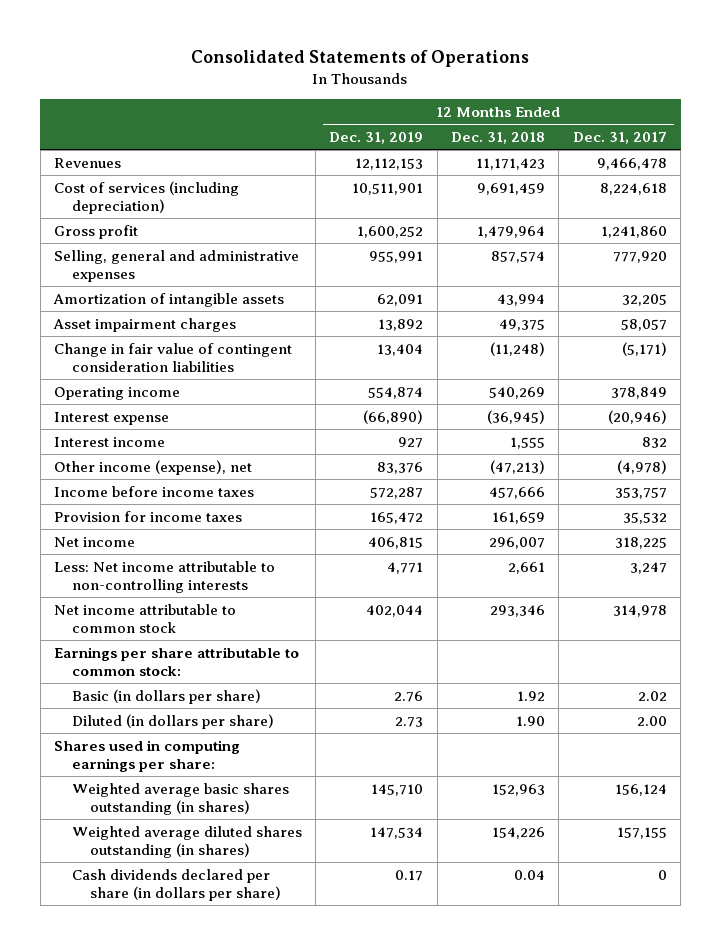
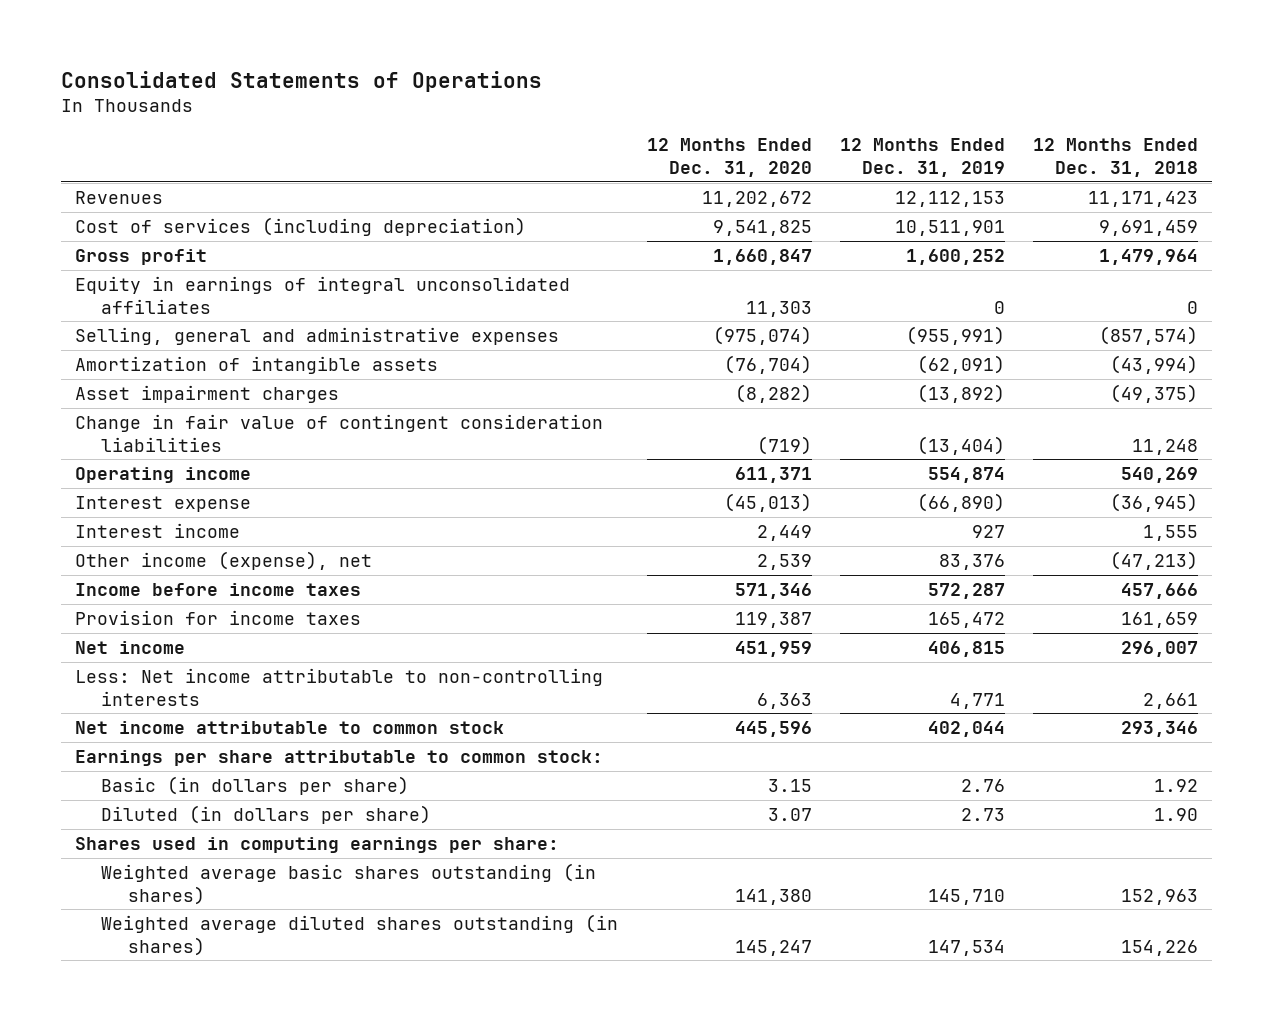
[572,131,667,144] Dec. 31, 2017 -> none
none -> [646,138,812,177] 12 Months Ended Dec. 31, 2020
none -> [74,275,570,314] Equity in earnings of integral unconsolidated affiliates
[369,250,424,263] 955,991 -> [905,325,1005,345] (955,991)
[491,250,546,263] 857,574 -> [1099,325,1199,345] (857,574)
[377,293,424,306] 62,091 -> [916,354,1005,374] (62,091)
[497,293,546,306] 43,994 -> [1110,354,1199,374] (43,994)
[378,318,424,331] 13,892 -> [916,383,1005,403] (13,892)
[499,318,546,331] 49,375 -> [1110,383,1199,403] (49,375)
[377,343,424,356] 13,404 -> [916,435,1005,455] (13,404)
[490,341,546,356] (11,248) -> [1132,438,1199,455] 11,248
[71,868,281,902] Cash dividends declared per share (in dollars per share) -> none

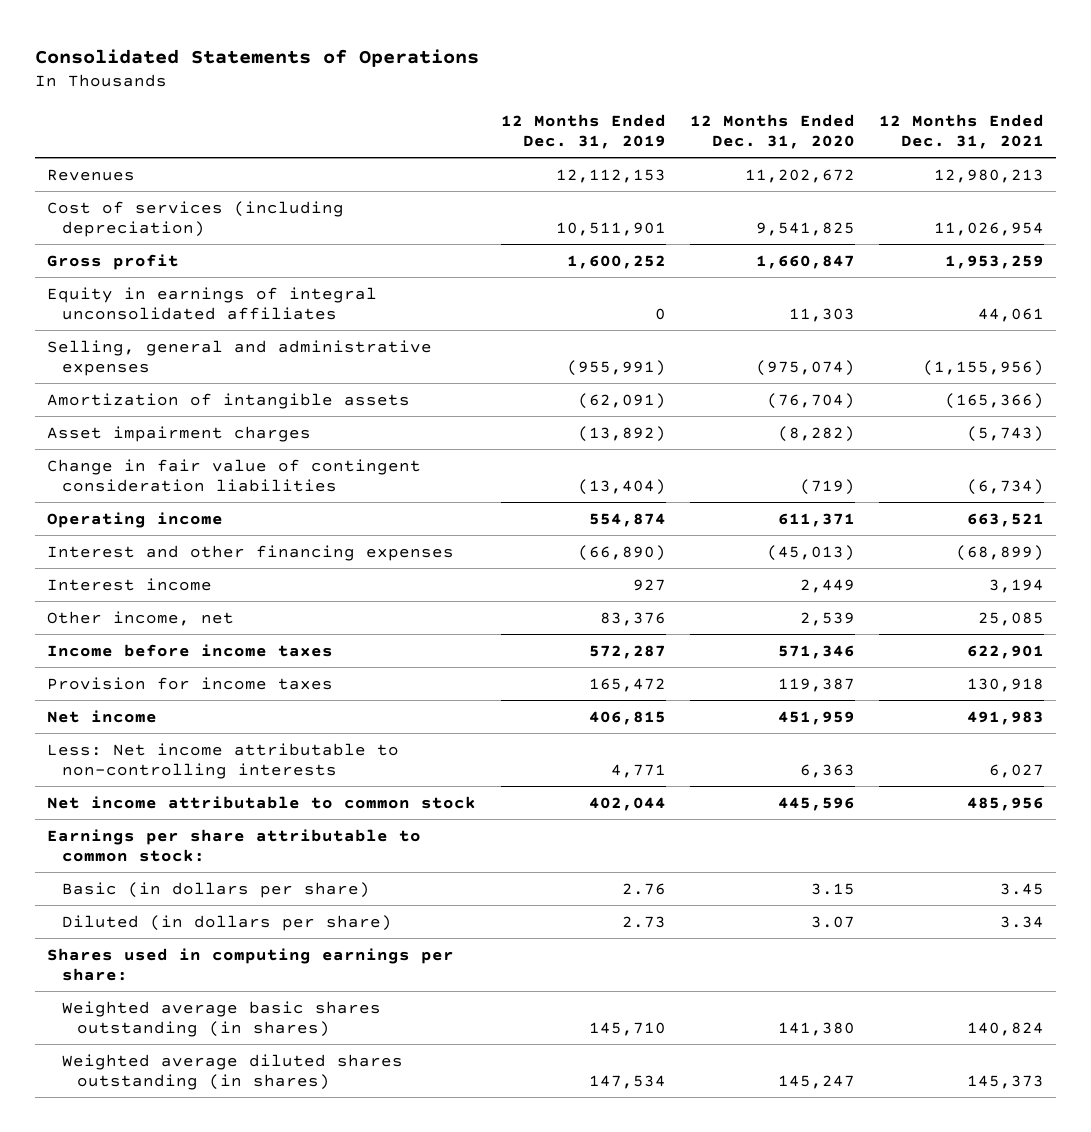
[1033,138,1199,177] 12 Months Ended Dec. 31, 2018 -> none
none -> [879,113,1045,149] 12 Months Ended Dec. 31, 2021
[74,495,251,512] Interest expense -> [47,544,455,561] Interest and other financing expenses
[74,550,372,570] Other income (expense), net -> [47,610,235,626] Other income, net

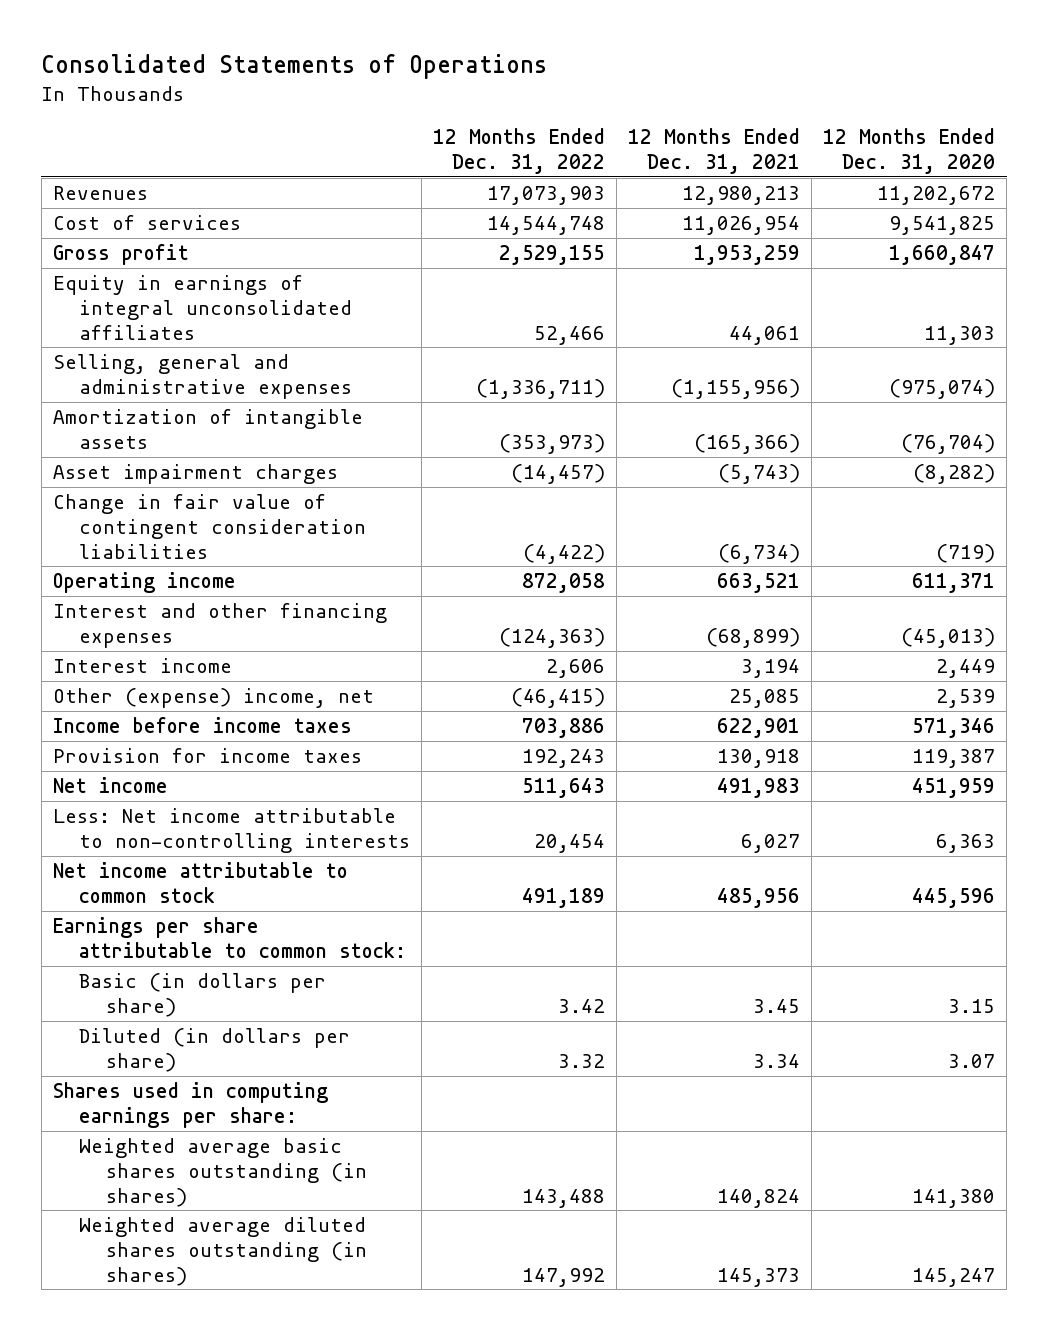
[500,113,666,149] 12 Months Ended Dec. 31, 2019 -> none
none -> [433,128,606,175] 12 Months Ended Dec. 31, 2022
[47,200,345,237] Cost of services (including depreciation) -> [52,215,241,231] Cost of services
[47,610,235,626] Other income, net -> [52,688,374,709] Other (expense) income, net

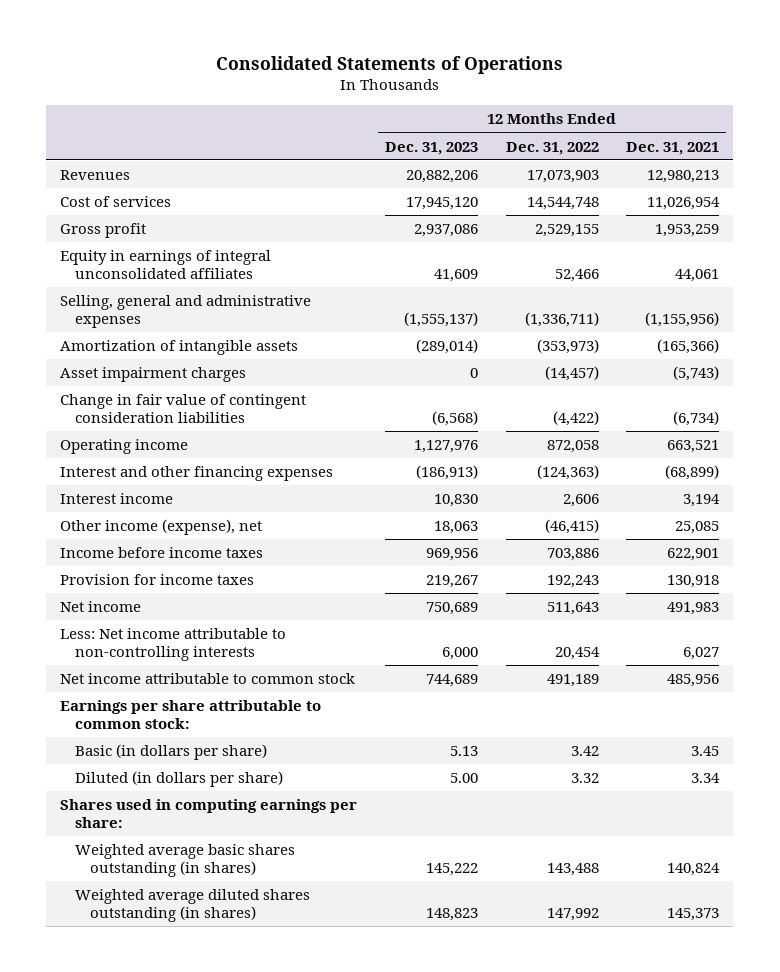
[823,128,996,175] 12 Months Ended Dec. 31, 2020 -> none
none -> [384,141,478,155] Dec. 31, 2023
[52,688,374,709] Other (expense) income, net -> [60,519,263,536] Other income (expense), net

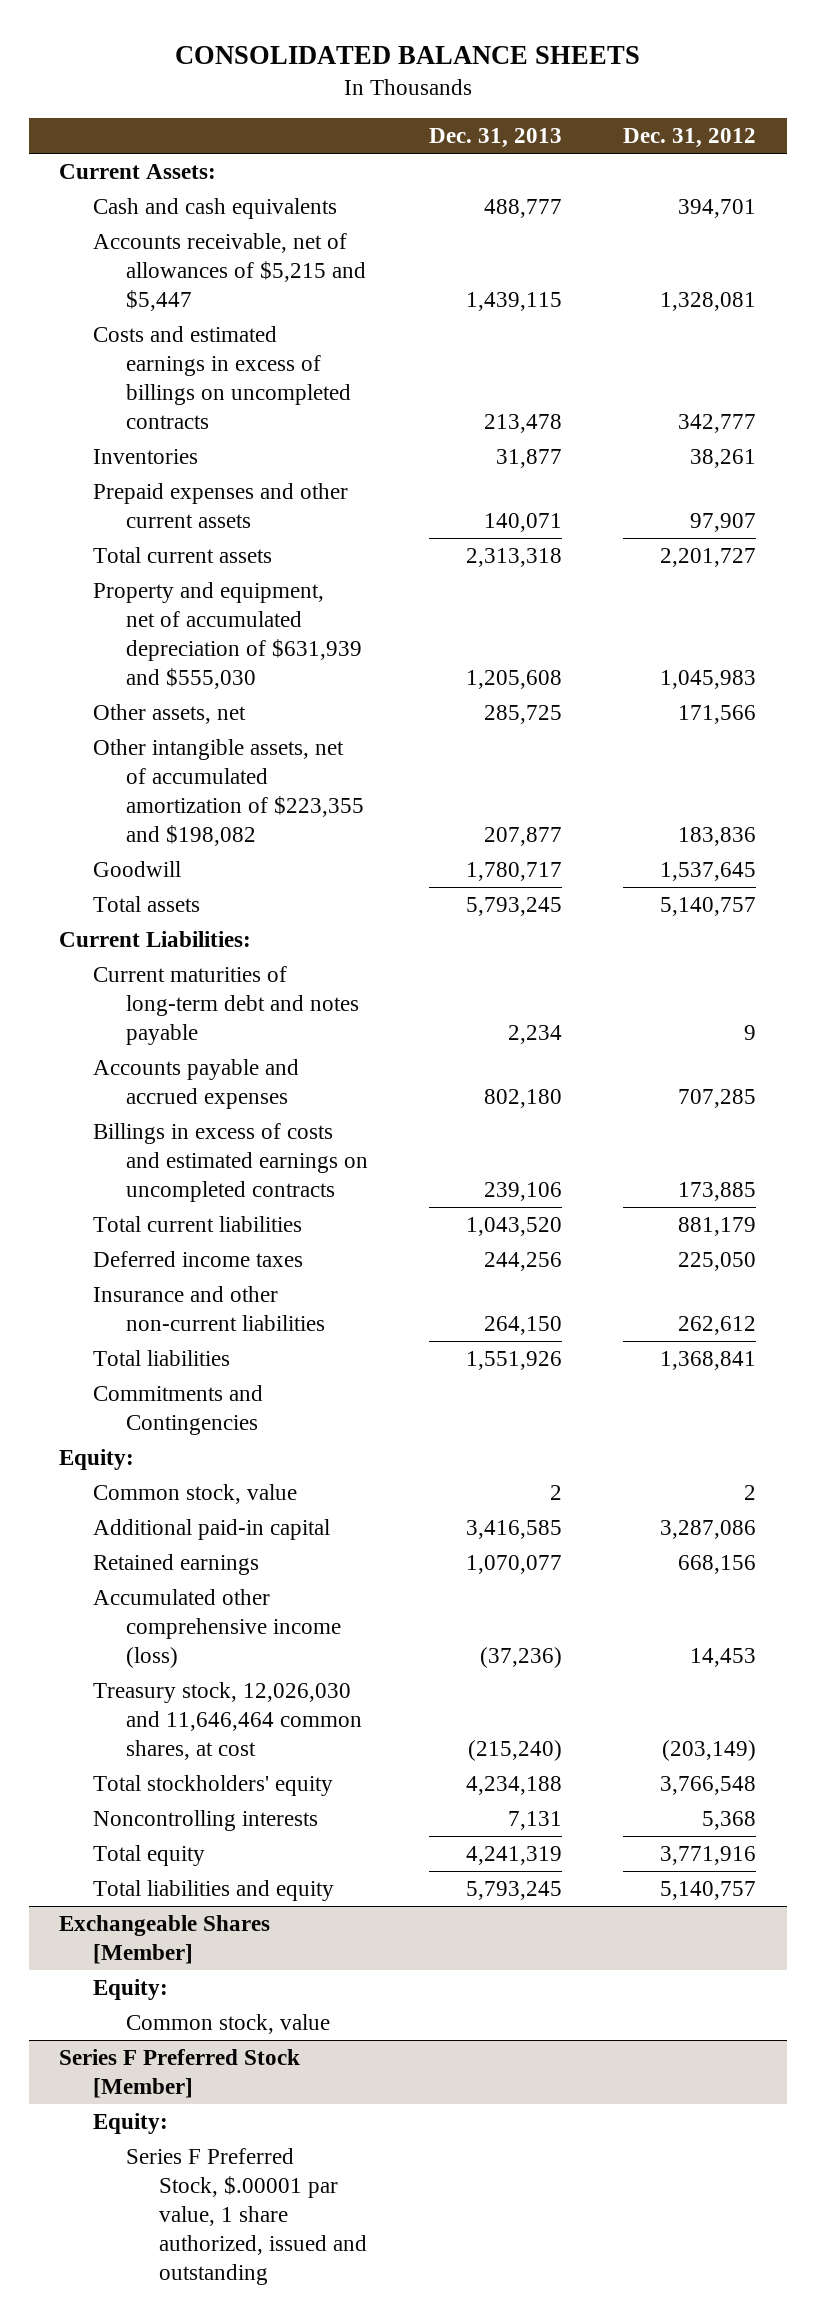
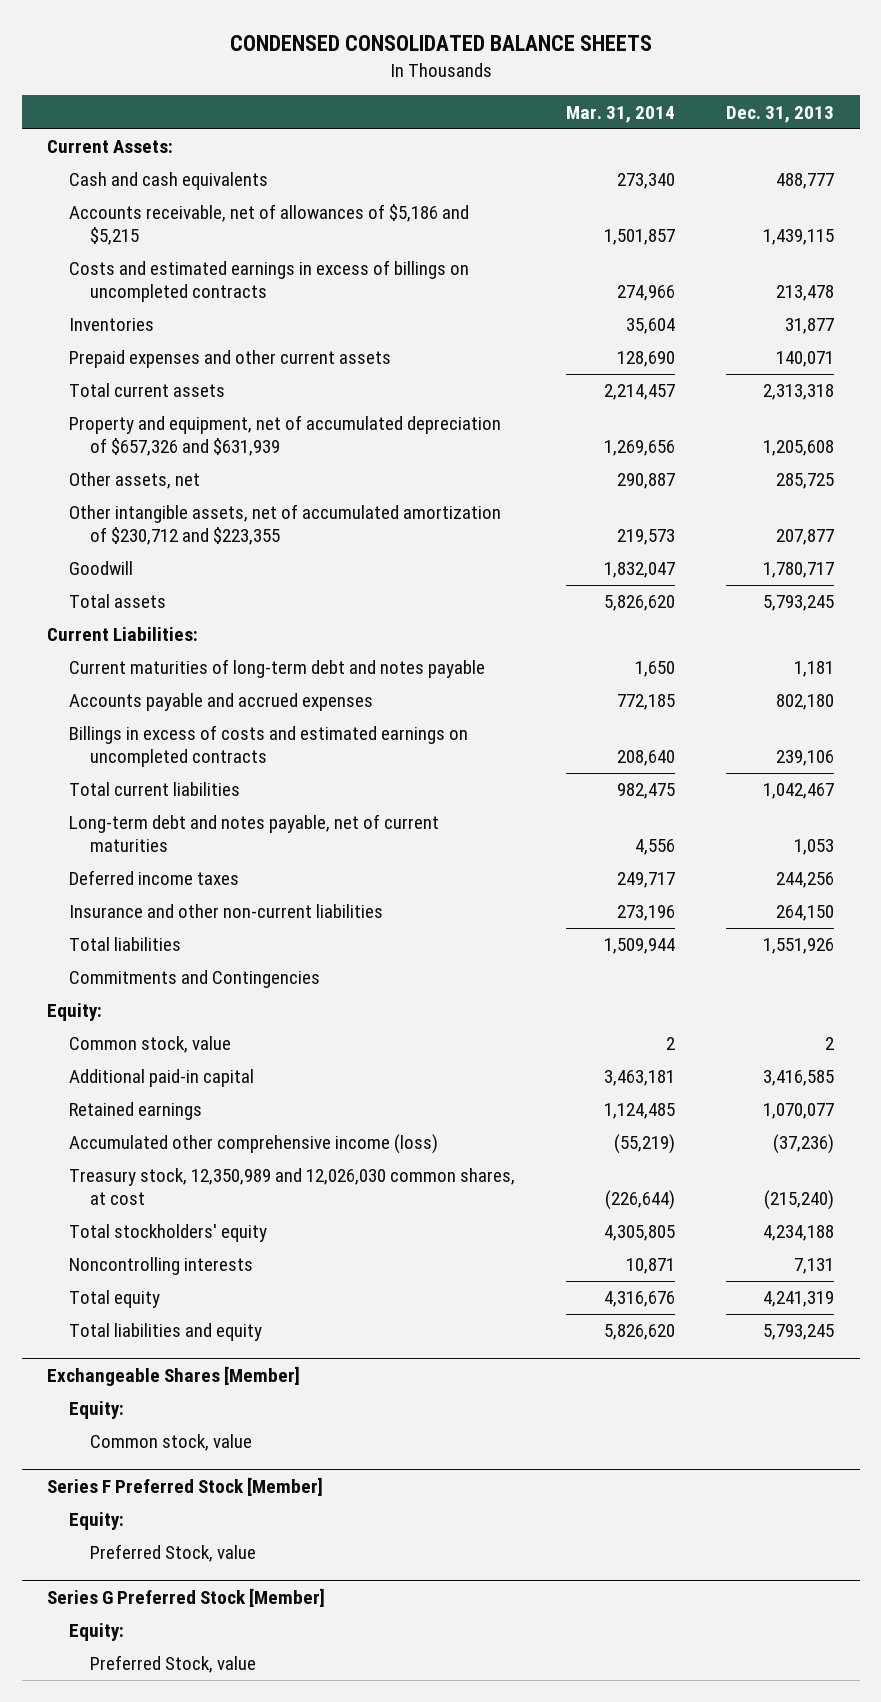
[174,46,640,65] CONSOLIDATED BALANCE SHEETS -> [229,35,652,52] CONDENSED CONSOLIDATED BALANCE SHEETS
[623,128,757,149] Dec. 31, 2012 -> none
none -> [566,105,676,123] Mar. 31, 2014
[92,232,367,312] Accounts receivable, net of allowances of $5,215 and $5,447 -> [68,204,469,246] Accounts receivable, net of allowances of $5,186 and $5,215
[92,581,363,690] Property and equipment, net of accumulated depreciation of $631,939 and $555,030 -> [68,415,501,457] Property and equipment, net of accumulated depreciation of $657,326 and $631,939
[92,738,365,847] Other intangible assets, net of accumulated amortization of $223,355 and $198,082 -> [68,504,501,546] Other intangible assets, net of accumulated amortization of $230,712 and $223,355
[508,1025,563,1045] 2,234 -> [794,661,835,678] 1,181
[466,1216,563,1236] 1,043,520 -> [763,783,835,800] 1,042,467
none -> [68,814,439,853] Long-term debt and notes payable, net of current maturities
[92,1681,363,1761] Treasury stock, 12,026,030 and 11,646,464 common shares, at cost -> [68,1168,515,1206] Treasury stock, 12,350,989 and 12,026,030 common shares, at cost
[126,2147,368,2286] Series F Preferred Stock, $.00001 par value, 1 share authorized, issued and outstanding -> [90,1544,257,1563] Preferred Stock, value
none -> [47,1587,326,1607] Series G Preferred Stock [Member]
none -> [68,1623,124,1642] Equity:
none -> [90,1655,257,1674] Preferred Stock, value

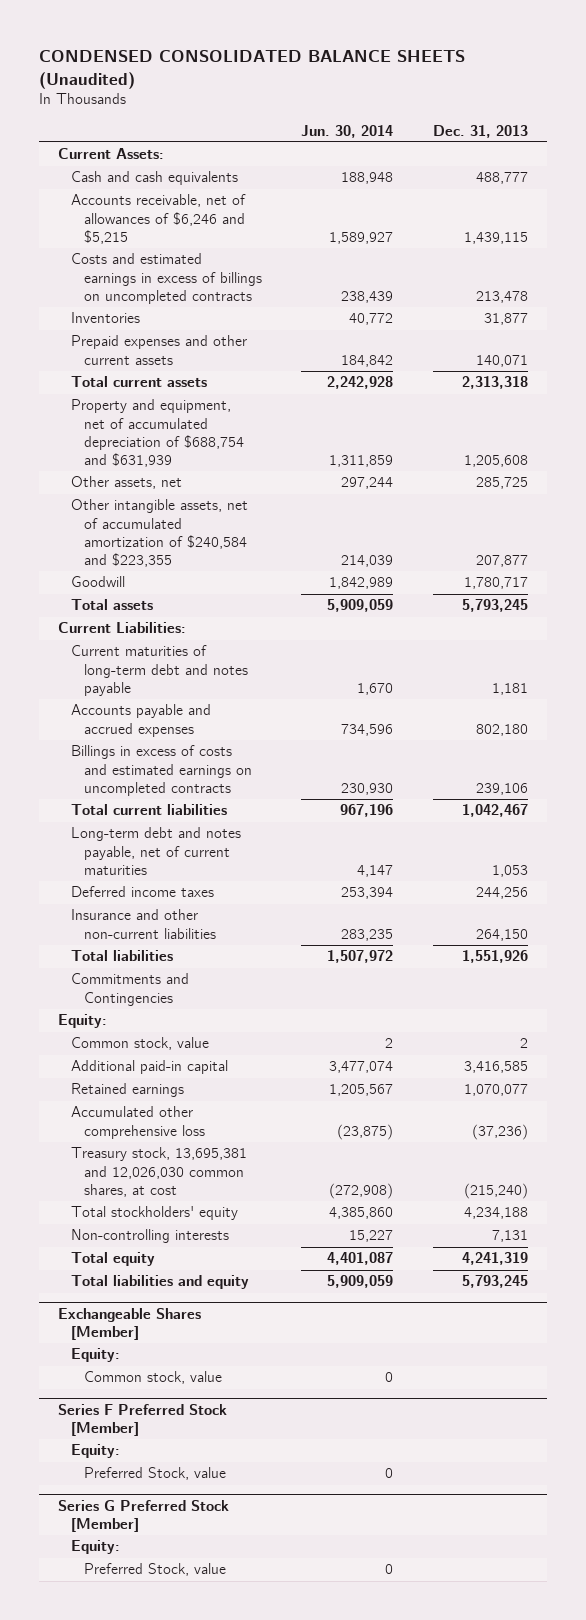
[229,35,652,52] CONDENSED CONSOLIDATED BALANCE SHEETS -> [38,49,465,89] CONDENSED CONSOLIDATED BALANCE SHEETS (Unaudited)
[566,105,676,123] Mar. 31, 2014 -> none
none -> [301,124,394,138] Jun. 30, 2014
[68,204,469,246] Accounts receivable, net of allowances of $5,186 and $5,215 -> [71,194,247,244] Accounts receivable, net of allowances of $6,246 and $5,215
[68,415,501,457] Property and equipment, net of accumulated depreciation of $657,326 and $631,939 -> [71,399,245,467] Property and equipment, net of accumulated depreciation of $688,754 and $631,939
[68,504,501,546] Other intangible assets, net of accumulated amortization of $230,712 and $223,355 -> [71,499,249,567] Other intangible assets, net of accumulated amortization of $240,584 and $223,355
[68,1134,438,1155] Accumulated other comprehensive income (loss) -> [71,1106,206,1139] Accumulated other comprehensive loss
[68,1168,515,1206] Treasury stock, 12,350,989 and 12,026,030 common shares, at cost -> [71,1147,248,1197] Treasury stock, 13,695,381 and 12,026,030 common shares, at cost
[68,1257,253,1276] Noncontrolling interests -> [71,1229,230,1244] Non-controlling interests

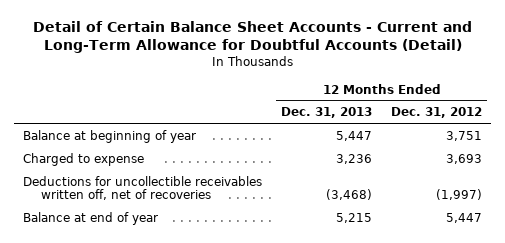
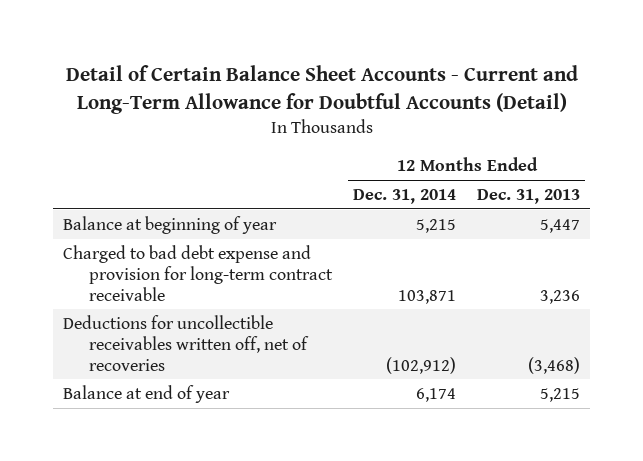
[390,107,482,119] Dec. 31, 2012 -> none
none -> [353,189,457,205] Dec. 31, 2014
[23,152,145,166] Charged to expense -> [63,244,334,301] Charged to bad debt expense and provision for long-term contract receivable

